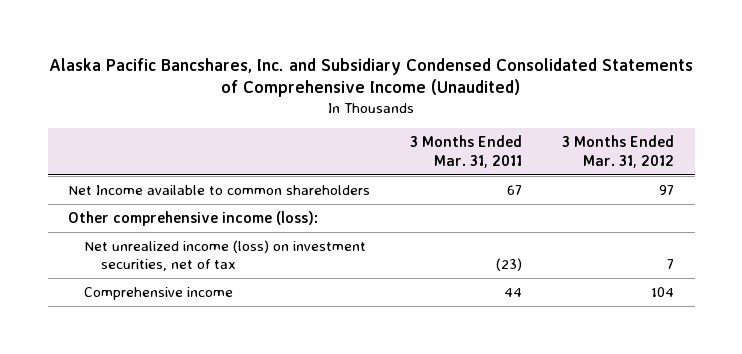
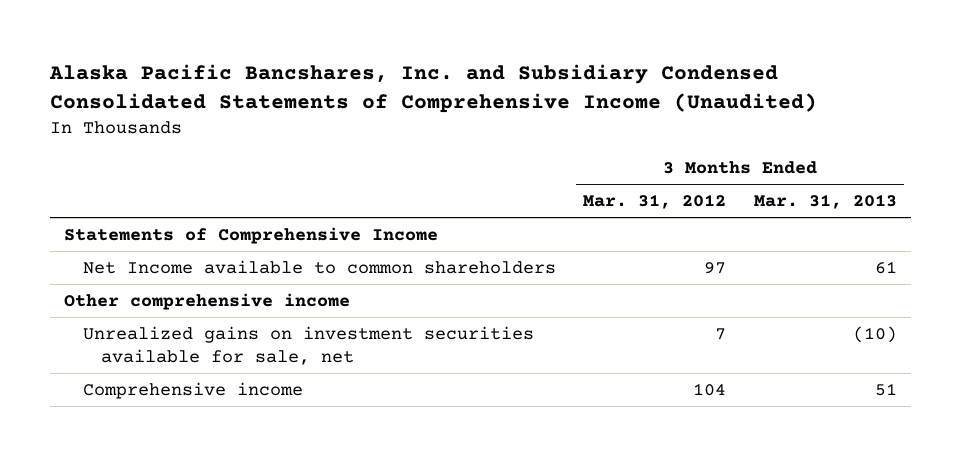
[410,135,523,168] 3 Months Ended Mar. 31, 2011 -> none
none -> [754,194,898,210] Mar. 31, 2013
none -> [64,226,439,244] Statements of Comprehensive Income
[84,240,367,272] Net unrealized income (loss) on investment securities, net of tax -> none
[67,211,318,227] Other comprehensive income (loss): -> [64,292,351,310] Other comprehensive income
none -> [82,325,534,366] Unrealized gains on investment securities available for sale, net

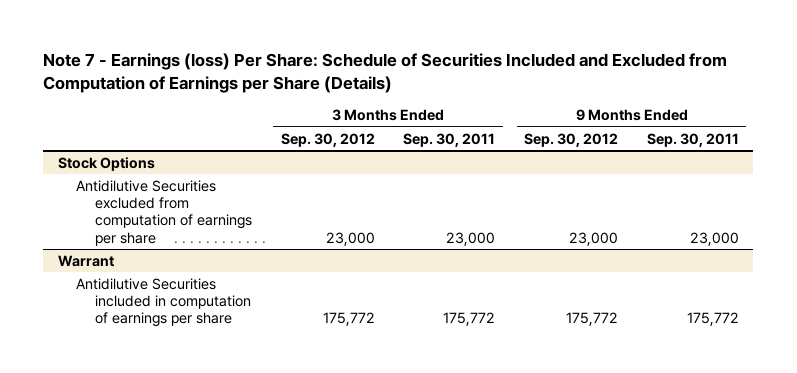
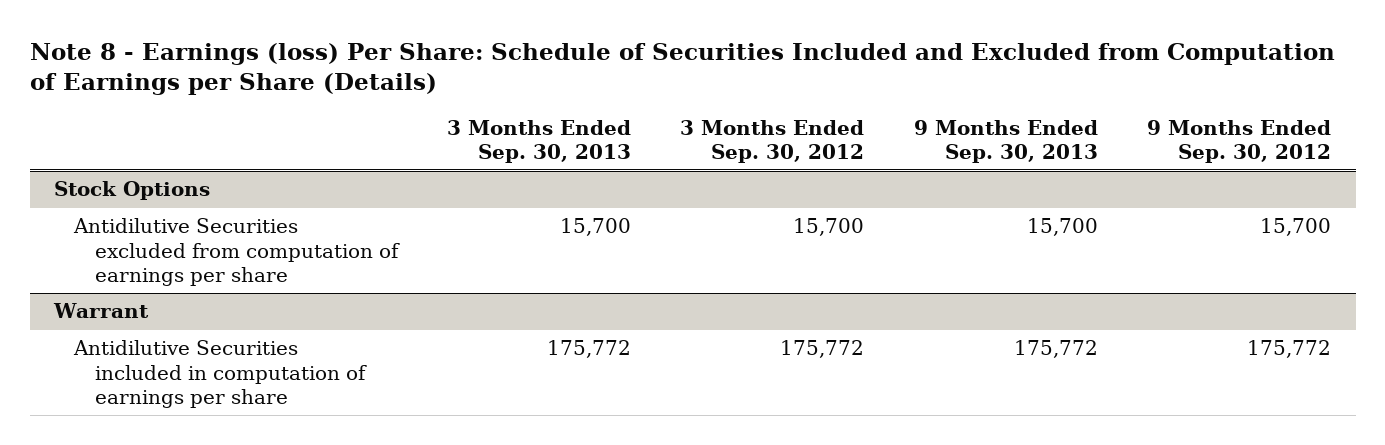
[43,53,728,93] Note 7 - Earnings (loss) Per Share: Schedule of Securities Included and Excluded from Computation of Earnings per Share (Details) -> [29,42,1335,95] Note 8 - Earnings (loss) Per Share: Schedule of Securities Included and Excluded from Computation of Earnings per Share (Details)
[403,132,496,147] Sep. 30, 2011 -> none
[647,132,740,147] Sep. 30, 2011 -> none
none -> [447,119,632,163] 3 Months Ended Sep. 30, 2013
none -> [913,119,1098,163] 9 Months Ended Sep. 30, 2013
[325,231,375,246] 23,000 -> [793,218,865,237] 15,700
[569,231,619,246] 23,000 -> [1259,218,1331,237] 15,700

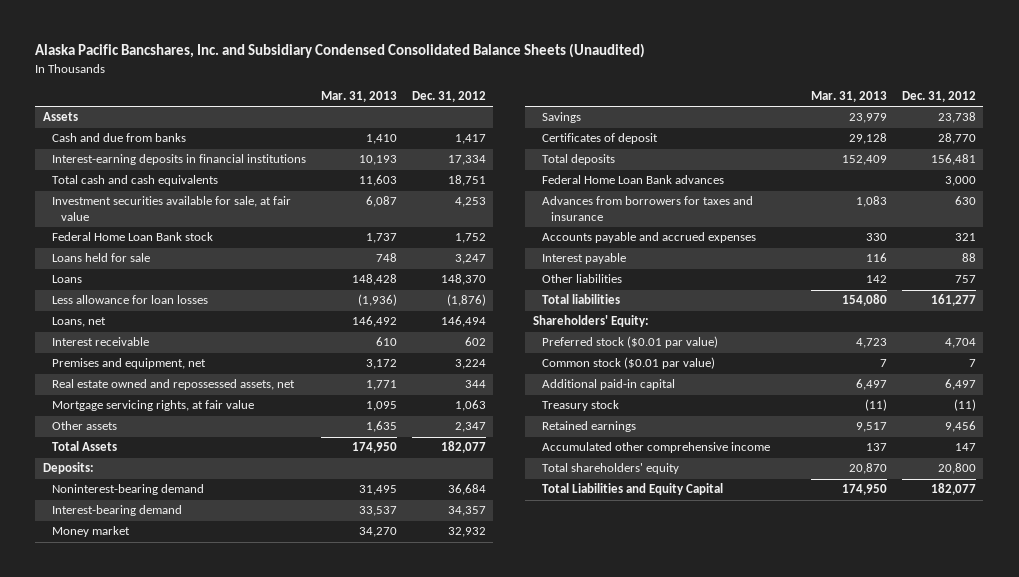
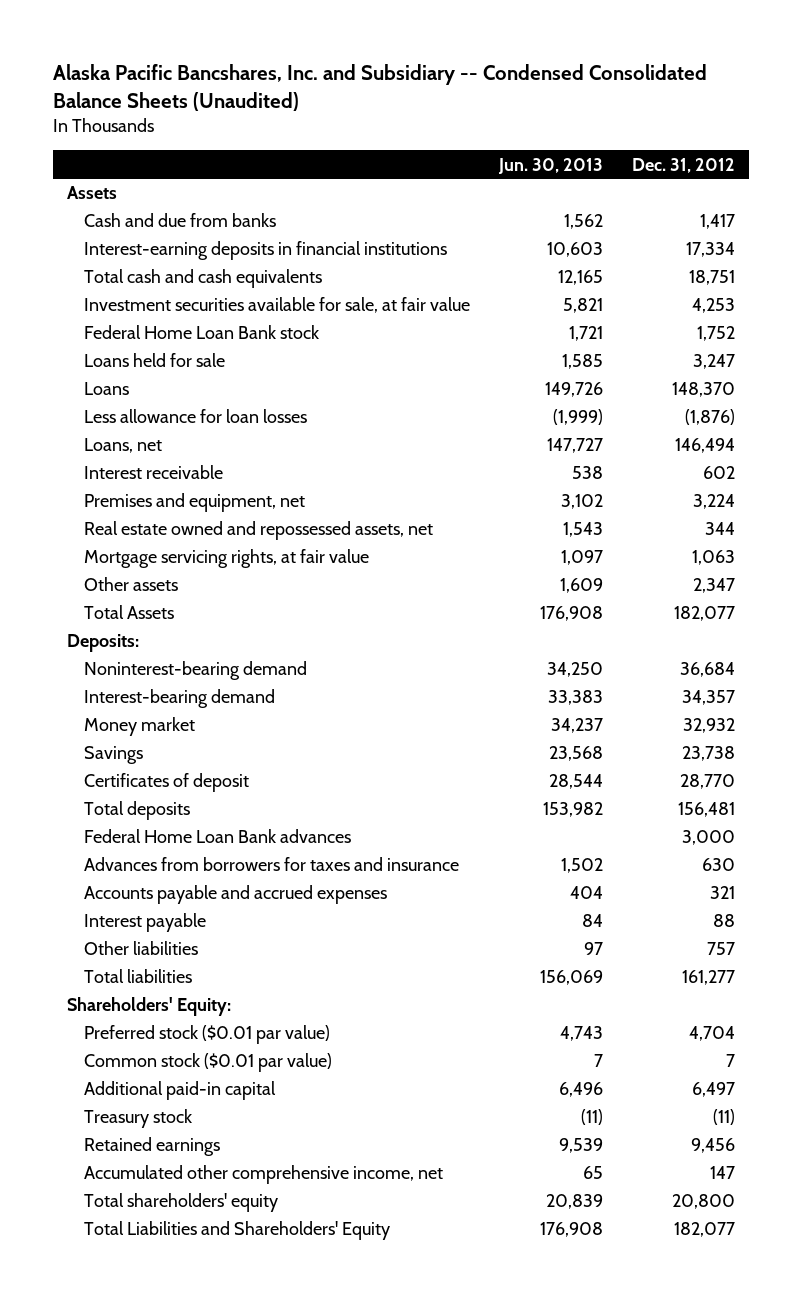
[35,43,646,59] Alaska Pacific Bancshares, Inc. and Subsidiary Condensed Consolidated Balance Sheets (Unaudited) -> [52,64,707,112] Alaska Pacific Bancshares, Inc. and Subsidiary -- Condensed Consolidated Balance Sheets (Unaudited)
[320,90,397,102] Mar. 31, 2013 -> none
none -> [498,157,604,174] Jun. 30, 2013
[542,442,771,454] Accumulated other comprehensive income -> [84,1165,444,1185] Accumulated other comprehensive income, net
[542,483,724,496] Total Liabilities and Equity Capital -> [84,1221,391,1241] Total Liabilities and Shareholders' Equity

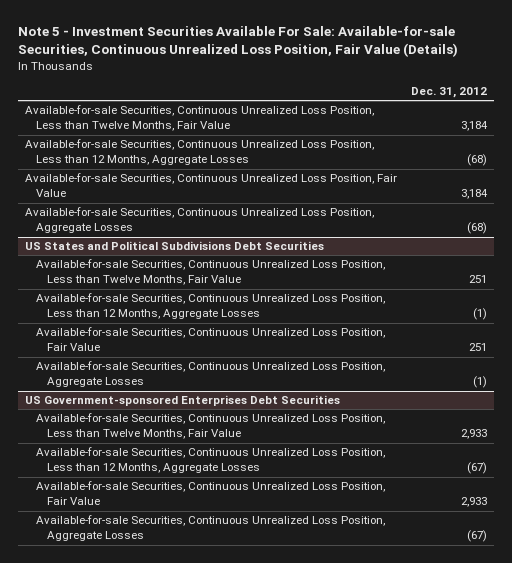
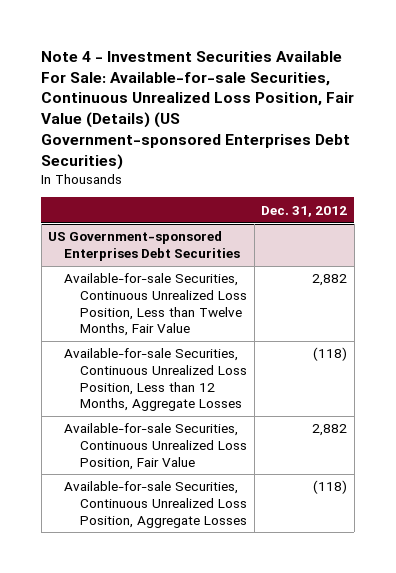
[18,26,459,58] Note 5 - Investment Securities Available For Sale: Available-for-sale Securities, Continuous Unrealized Loss Position, Fair Value (Details) -> [41,50,355,170] Note 4 - Investment Securities Available For Sale: Available-for-sale Securities, Continuous Unrealized Loss Position, Fair Value (Details) (US Government-sponsored Enterprises Debt Securities)
[25,105,375,132] Available-for-sale Securities, Continuous Unrealized Loss Position, Less than Twelve Months, Fair Value -> none
[25,139,375,166] Available-for-sale Securities, Continuous Unrealized Loss Position, Less than 12 Months, Aggregate Losses -> none
[25,173,398,198] Available-for-sale Securities, Continuous Unrealized Loss Position, Fair Value -> none
[25,207,375,234] Available-for-sale Securities, Continuous Unrealized Loss Position, Aggregate Losses -> none
[25,241,325,251] US States and Political Subdivisions Debt Securities -> none
[35,259,385,286] Available-for-sale Securities, Continuous Unrealized Loss Position, Less than Twelve Months, Fair Value -> none
[35,293,385,320] Available-for-sale Securities, Continuous Unrealized Loss Position, Less than 12 Months, Aggregate Losses -> none
[35,327,385,352] Available-for-sale Securities, Continuous Unrealized Loss Position, Fair Value -> none
[35,361,385,388] Available-for-sale Securities, Continuous Unrealized Loss Position, Aggregate Losses -> none
[460,429,487,440] 2,933 -> [312,274,348,287] 2,882
[466,462,487,475] (67) -> [313,347,348,362] (118)
[460,497,487,508] 2,933 -> [312,424,348,437] 2,882
[466,530,487,543] (67) -> [313,480,348,495] (118)

